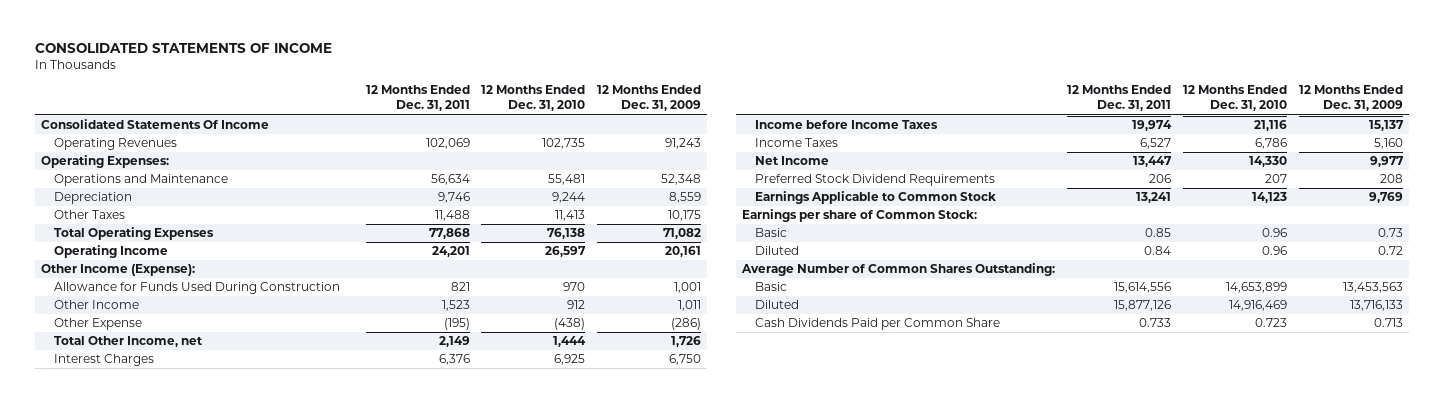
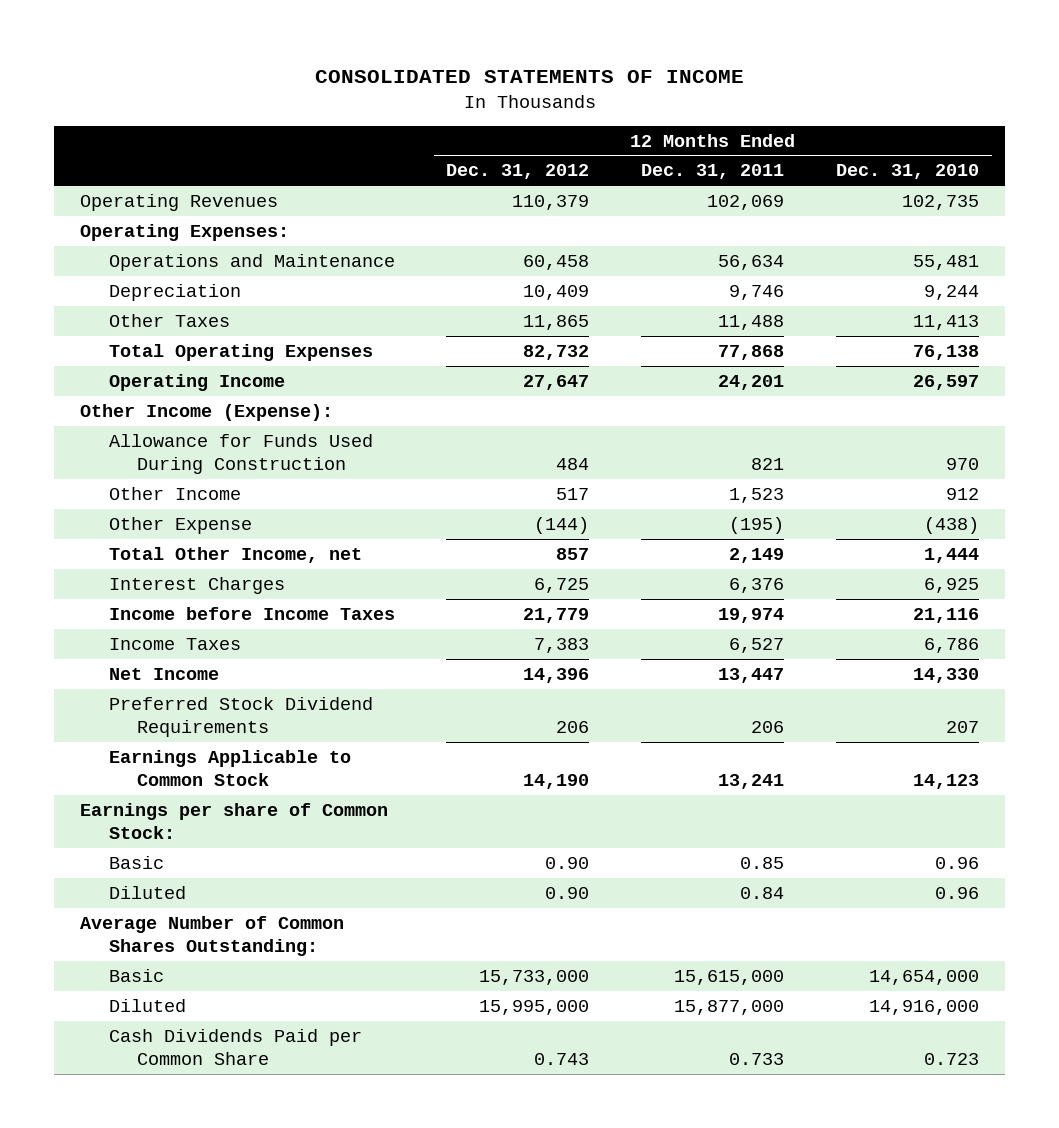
[597,85,702,112] 12 Months Ended Dec. 31, 2009 -> none
none -> [446,164,590,180] Dec. 31, 2012
[40,119,269,130] Consolidated Statements Of Income -> none
[1114,282,1172,294] 15,614,556 -> [674,969,785,985] 15,615,000
[1225,282,1287,294] 14,653,899 -> [868,969,979,985] 14,654,000
[1114,300,1172,312] 15,877,126 -> [674,999,785,1015] 15,877,000
[1228,300,1287,312] 14,916,469 -> [868,999,979,1015] 14,916,000

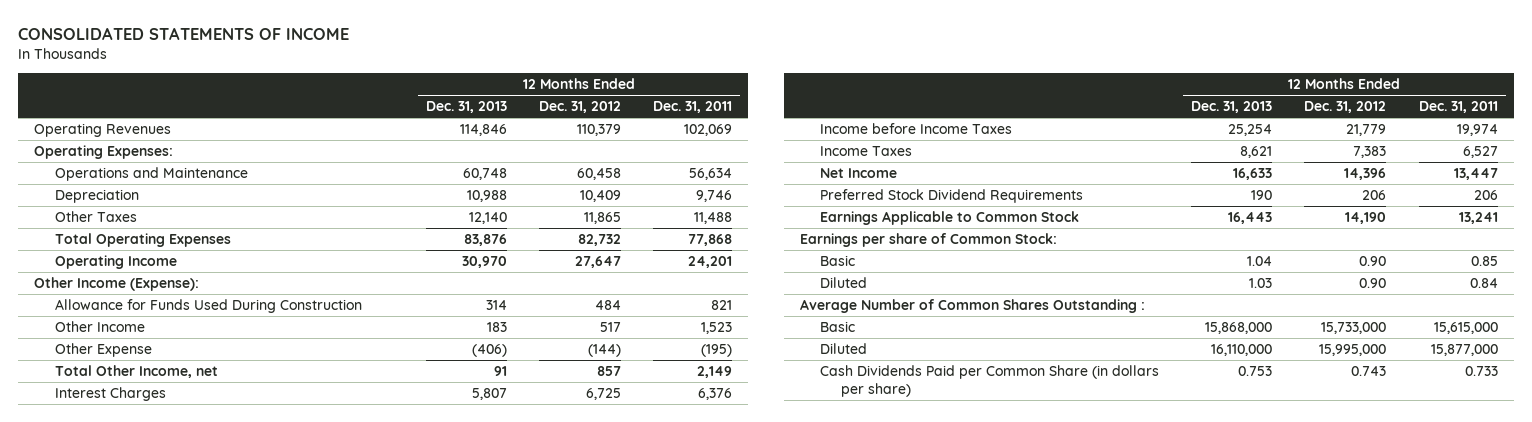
[835,164,979,180] Dec. 31, 2010 -> none
none -> [426,101,508,114] Dec. 31, 2013
[80,915,345,957] Average Number of Common Shares Outstanding: -> [799,298,1145,313] Average Number of Common Shares Outstanding :
[108,1028,362,1066] Cash Dividends Paid per Common Share -> [820,364,1160,398] Cash Dividends Paid per Common Share (in dollars per share)

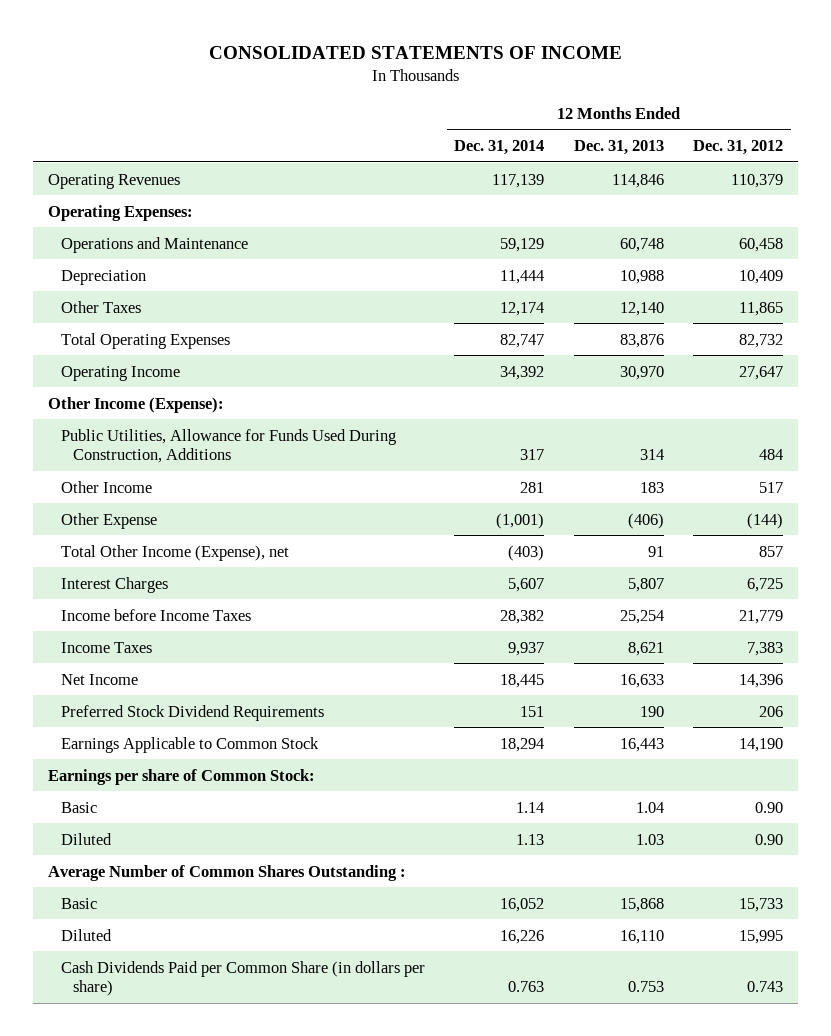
[653,101,733,114] Dec. 31, 2011 -> none
none -> [454,139,545,155] Dec. 31, 2014
[55,298,363,313] Allowance for Funds Used During Construction -> [60,428,396,464] Public Utilities, Allowance for Funds Used During Construction, Additions
[55,364,219,378] Total Other Income, net -> [60,544,289,561] Total Other Income (Expense), net
[1205,321,1273,334] 15,868,000 -> [619,897,664,912] 15,868
[1321,321,1387,334] 15,733,000 -> [739,897,784,912] 15,733
[1211,343,1273,356] 16,110,000 -> [619,929,664,944] 16,110
[1319,343,1387,356] 15,995,000 -> [739,929,784,944] 15,995

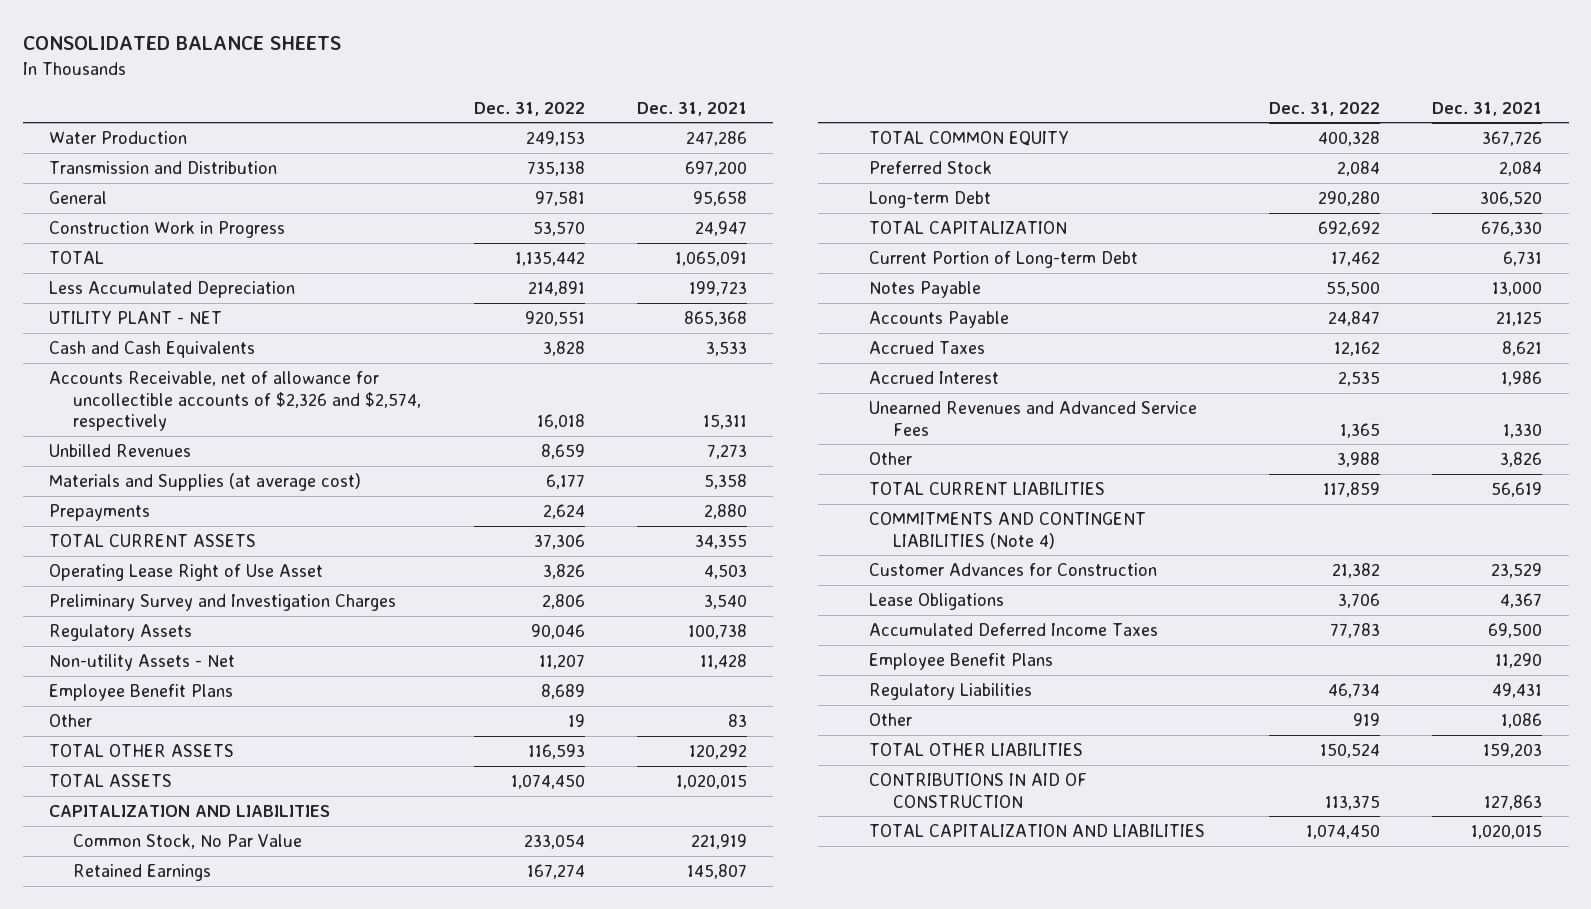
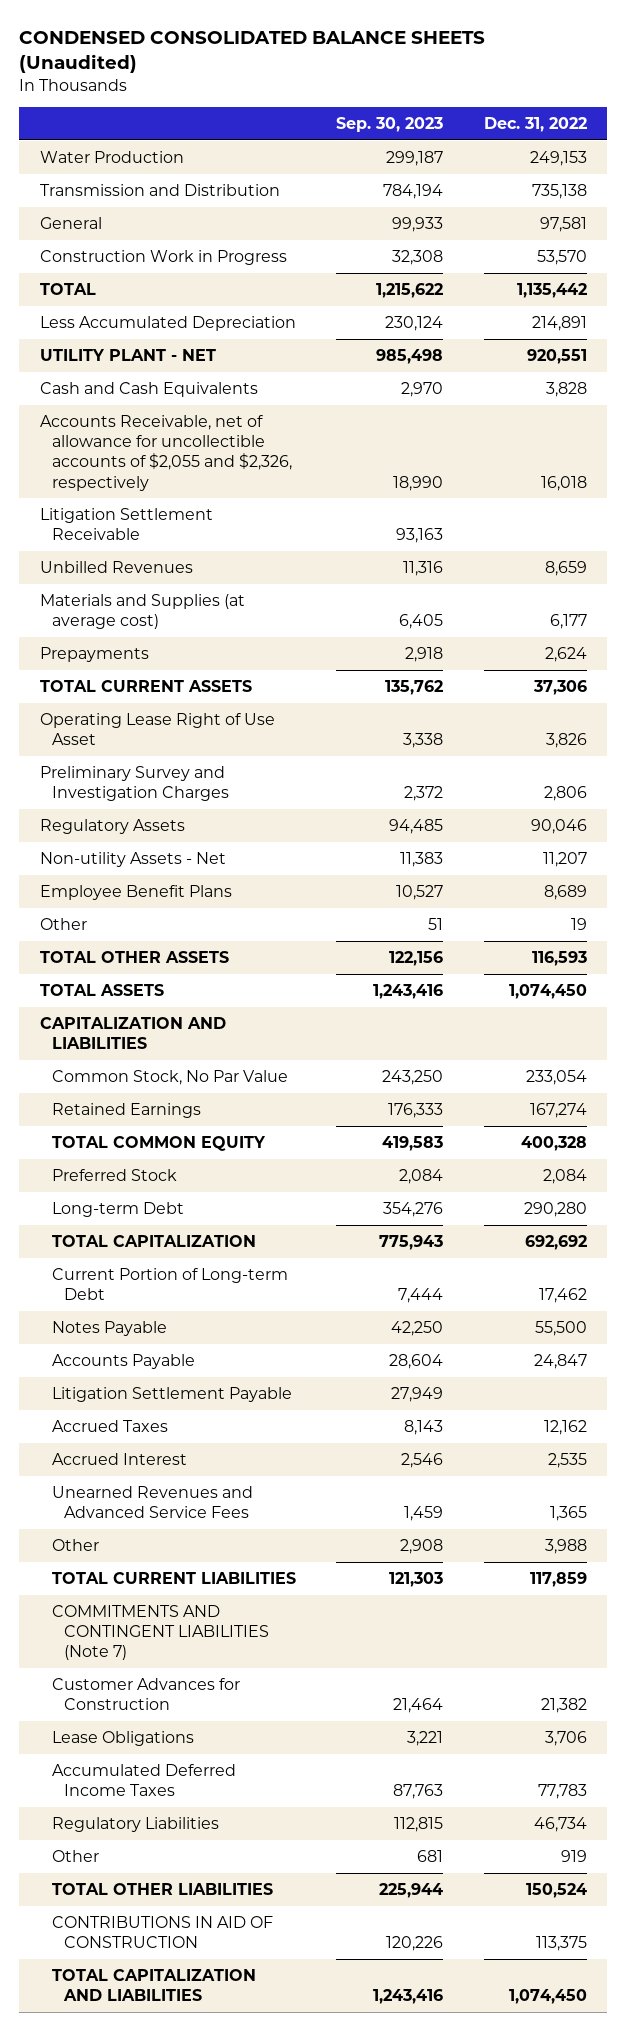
[22,36,341,51] CONSOLIDATED BALANCE SHEETS -> [19,31,486,74] CONDENSED CONSOLIDATED BALANCE SHEETS (Unaudited)
[636,101,747,116] Dec. 31, 2021 -> none
none -> [336,117,444,133] Sep. 30, 2023
[48,370,422,432] Accounts Receivable, net of allowance for uncollectible accounts of $2,326 and $2,574, respectively -> [39,414,292,491] Accounts Receivable, net of allowance for uncollectible accounts of $2,055 and $2,326, respectively
none -> [39,507,213,541] Litigation Settlement Receivable
none -> [51,1386,292,1402] Litigation Settlement Payable
[868,511,1146,549] COMMITMENTS AND CONTINGENT LIABILITIES (Note 4) -> [51,1604,269,1661] COMMITMENTS AND CONTINGENT LIABILITIES (Note 7)
[868,652,1053,670] Employee Benefit Plans -> none

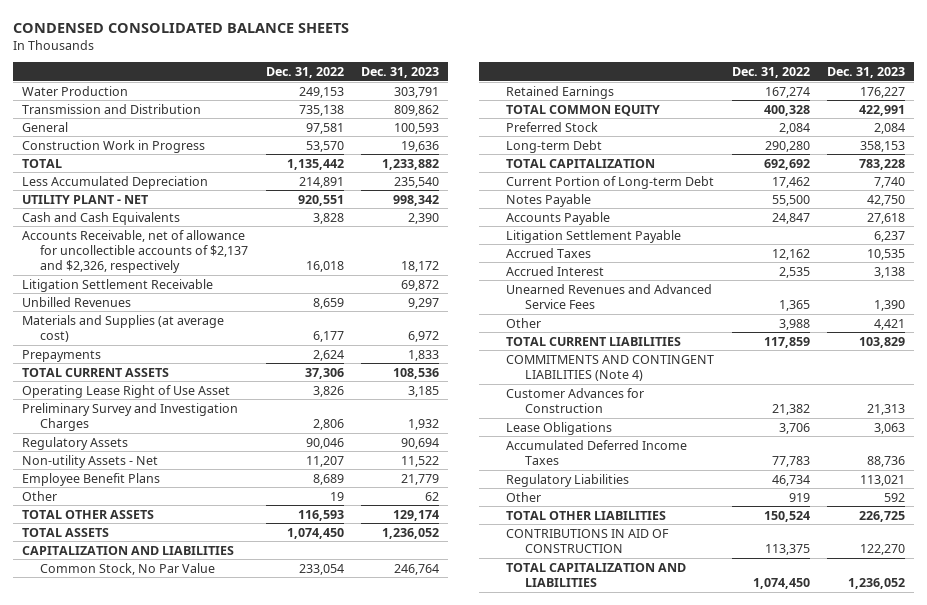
[19,31,486,74] CONDENSED CONSOLIDATED BALANCE SHEETS (Unaudited) -> [13,22,350,33] CONDENSED CONSOLIDATED BALANCE SHEETS
[336,117,444,133] Sep. 30, 2023 -> none
none -> [361,66,440,78] Dec. 31, 2023
[39,414,292,491] Accounts Receivable, net of allowance for uncollectible accounts of $2,055 and $2,326, respectively -> [22,229,249,274] Accounts Receivable, net of allowance for uncollectible accounts of $2,137 and $2,326, respectively
[51,1604,269,1661] COMMITMENTS AND CONTINGENT LIABILITIES (Note 7) -> [506,354,715,382] COMMITMENTS AND CONTINGENT LIABILITIES (Note 4)

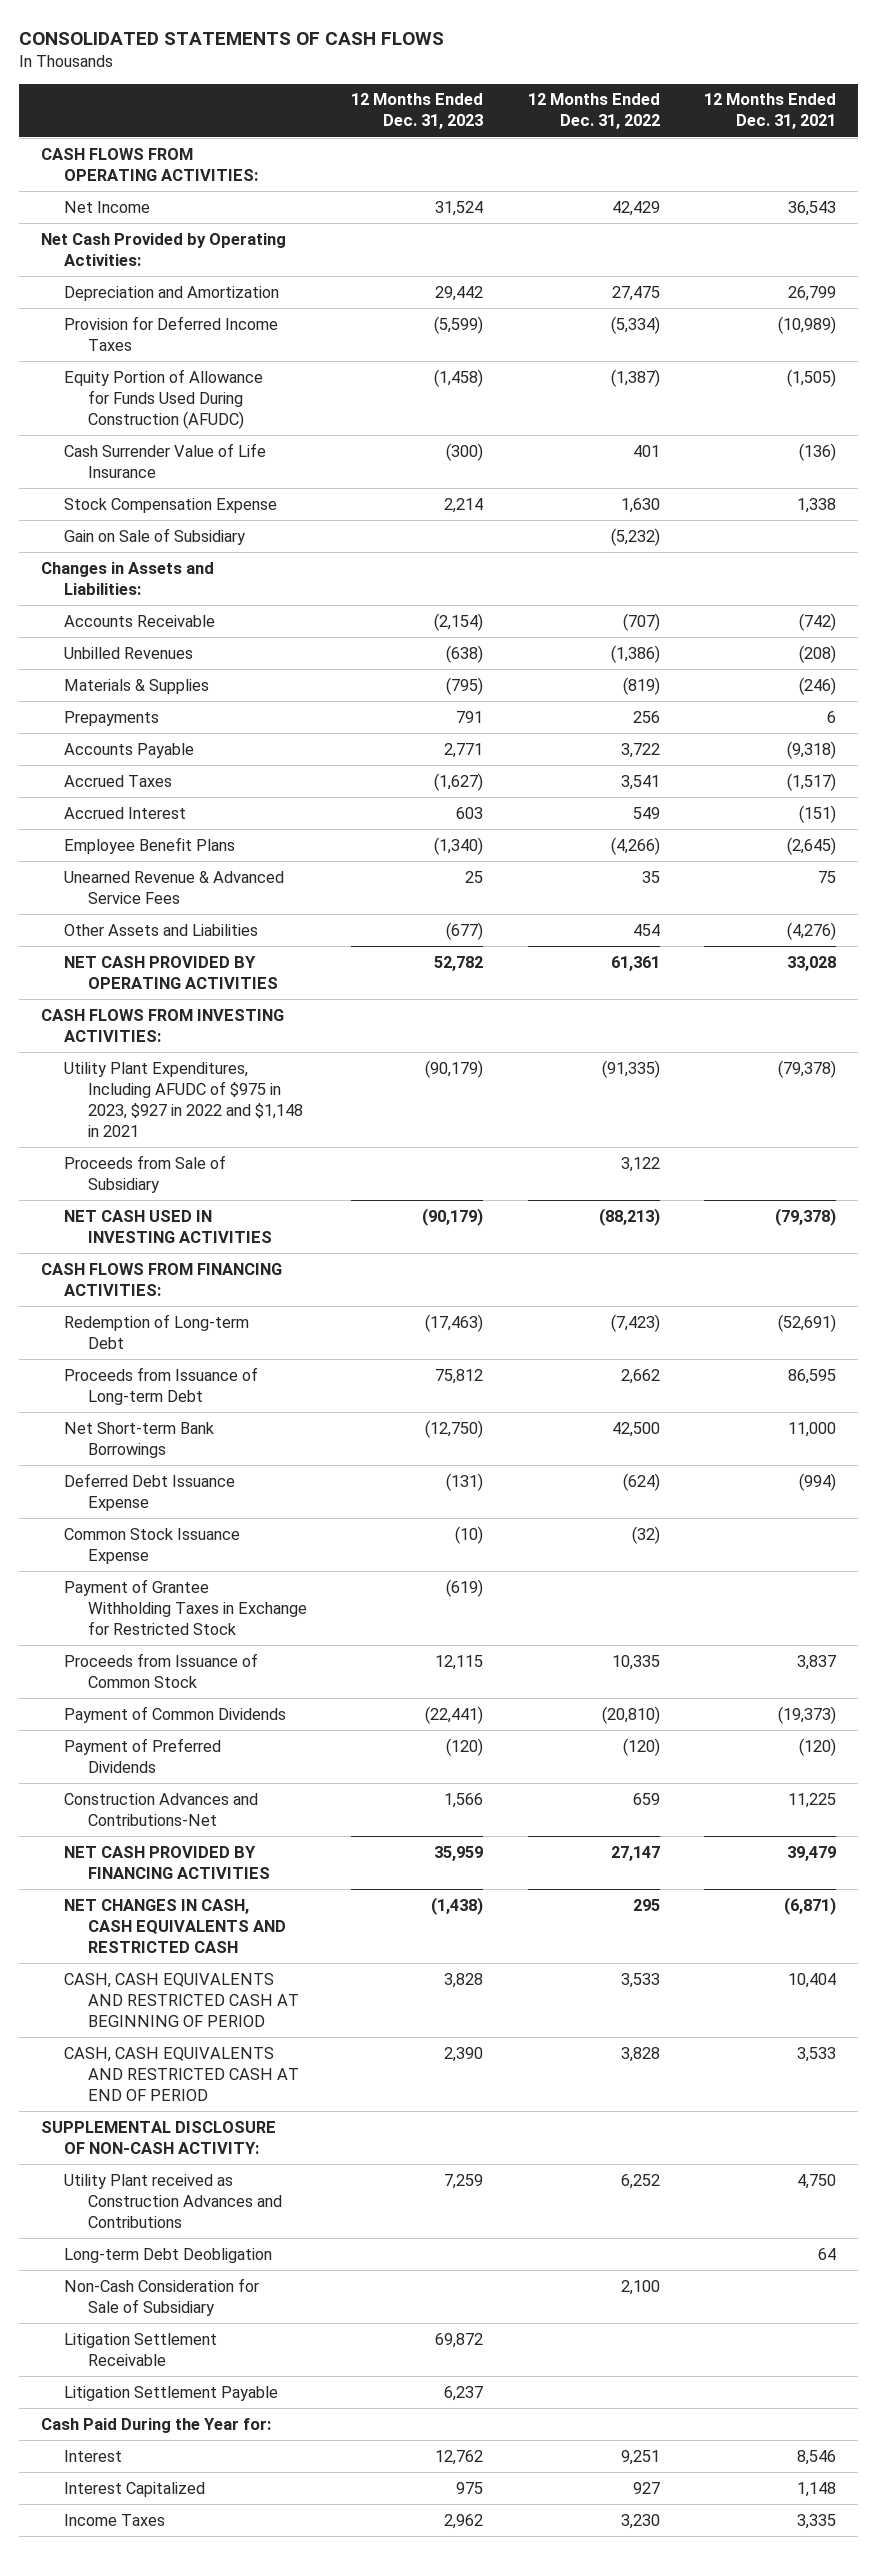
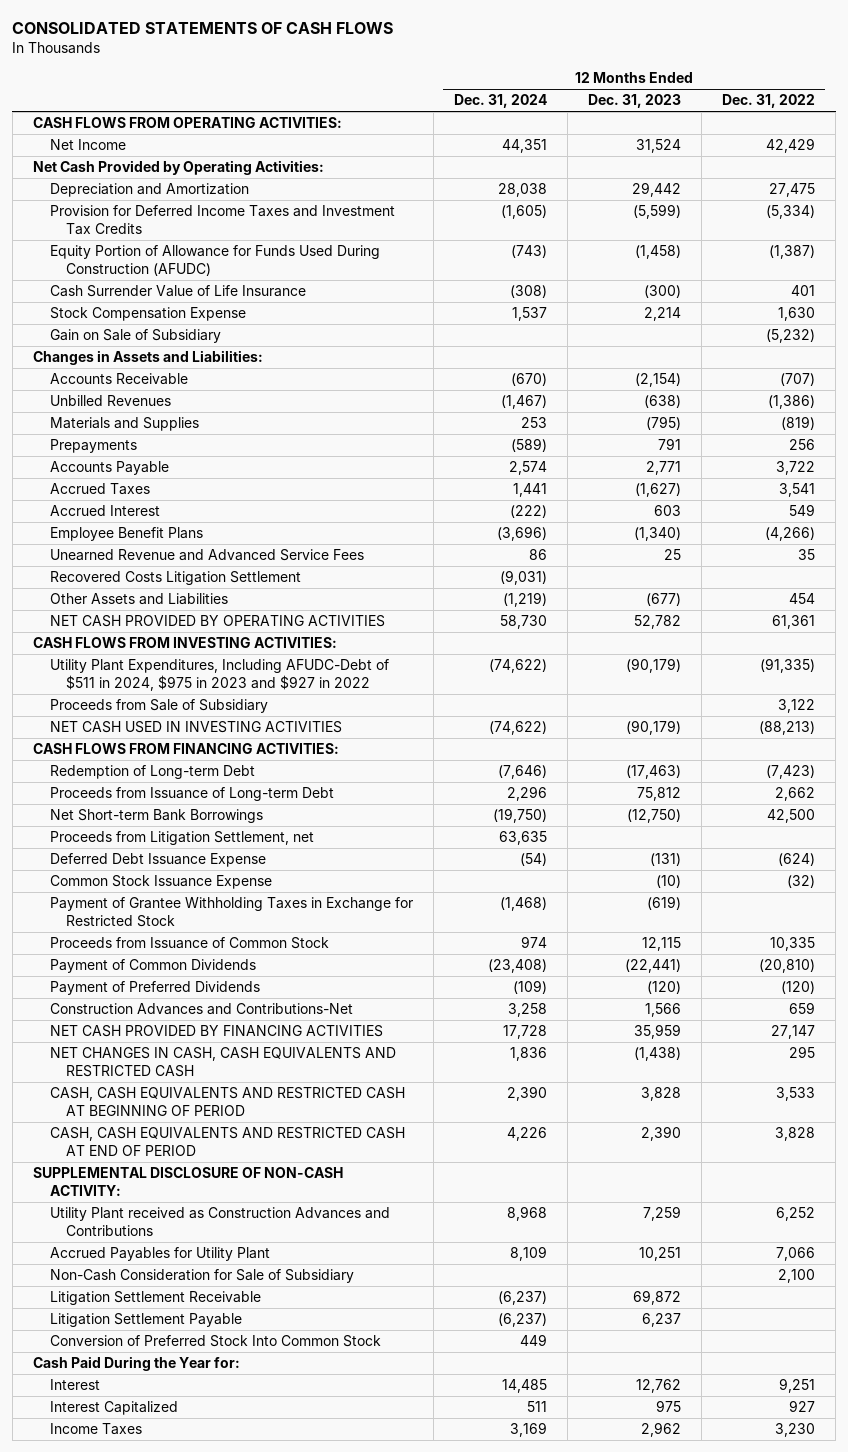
[703,93,836,130] 12 Months Ended Dec. 31, 2021 -> none
none -> [453,94,547,109] Dec. 31, 2024
[64,315,279,351] Provision for Deferred Income Taxes -> [49,205,395,236] Provision for Deferred Income Taxes and Investment Tax Credits
[64,678,210,694] Materials & Supplies -> [49,417,199,432] Materials and Supplies
[64,870,285,904] Unearned Revenue & Advanced Service Fees -> [49,549,364,562] Unearned Revenue and Advanced Service Fees
none -> [49,571,301,586] Recovered Costs Litigation Settlement
[64,1061,303,1137] Utility Plant Expenditures, Including AFUDC of $975 in 2023, $927 in 2022 and $1,148 in 2021 -> [49,659,389,692] Utility Plant Expenditures, Including AFUDC-Debt of $511 in 2024, $975 in 2023 and $927 in 2022
none -> [49,831,314,846] Proceeds from Litigation Settlement, net
[64,2247,273,2263] Long-term Debt Deobligation -> none
none -> [49,1247,270,1262] Accrued Payables for Utility Plant
none -> [49,1335,381,1348] Conversion of Preferred Stock Into Common Stock

